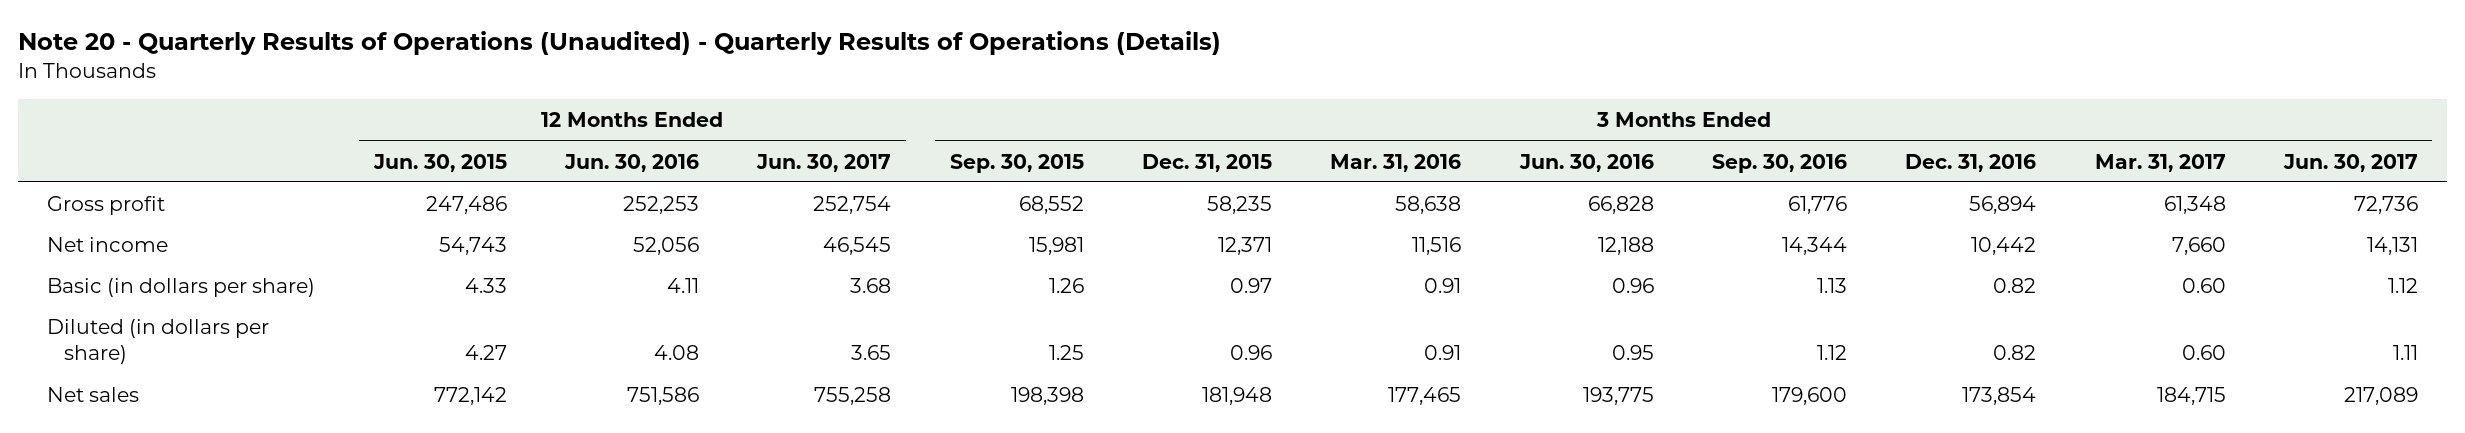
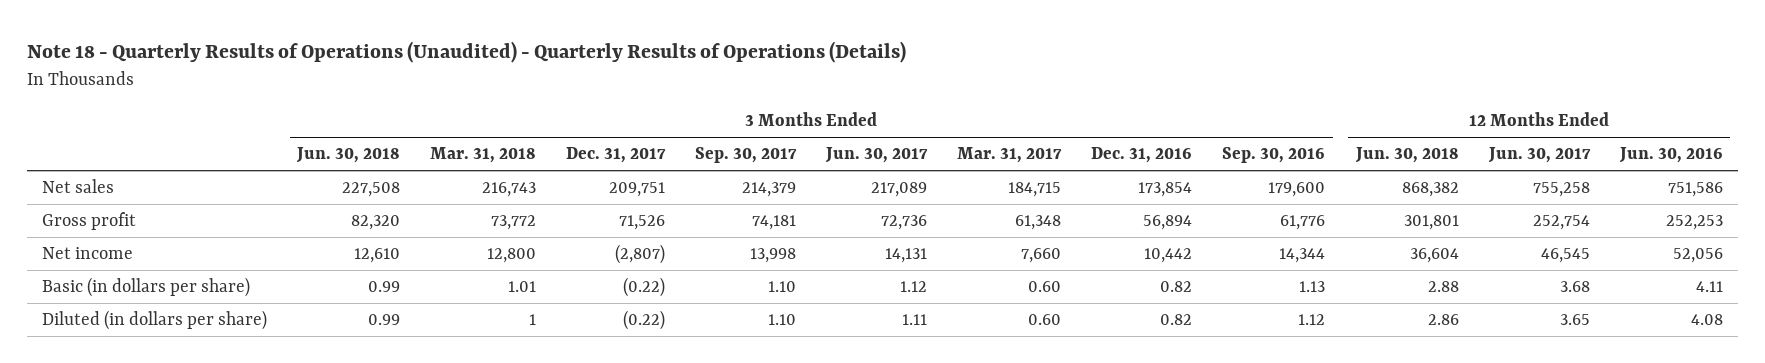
[18,31,1222,56] Note 20 - Quarterly Results of Operations (Unaudited) - Quarterly Results of Operations (Details) -> [26,40,906,63] Note 18 - Quarterly Results of Operations (Unaudited) - Quarterly Results of Operations (Details)
[372,153,507,172] Jun. 30, 2015 -> none
[949,153,1084,173] Sep. 30, 2015 -> none
[1141,153,1272,172] Dec. 31, 2015 -> none
[1330,153,1462,172] Mar. 31, 2016 -> none
[1518,153,1654,172] Jun. 30, 2016 -> none
none -> [296,147,401,164] Jun. 30, 2018
none -> [430,147,537,164] Mar. 31, 2018
none -> [566,147,667,164] Dec. 31, 2017
none -> [695,147,798,164] Sep. 30, 2017
none -> [1354,147,1459,164] Jun. 30, 2018
[47,387,140,403] Net sales -> [41,179,114,194] Net sales

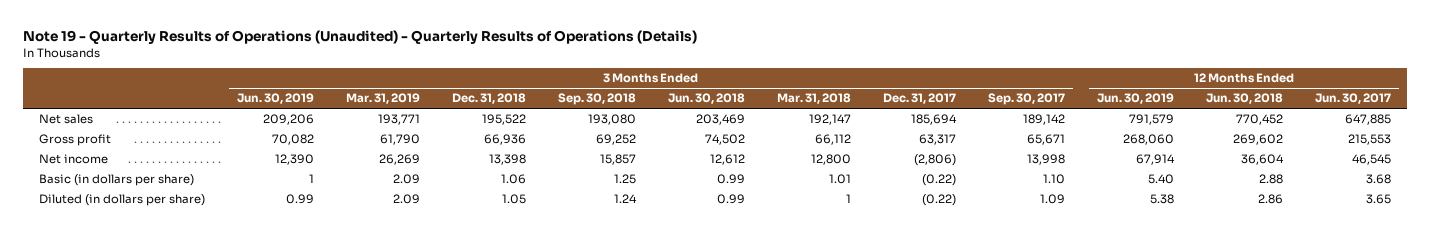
[26,40,906,63] Note 18 - Quarterly Results of Operations (Unaudited) - Quarterly Results of Operations (Details) -> [22,29,697,44] Note 19 - Quarterly Results of Operations (Unaudited) - Quarterly Results of Operations (Details)
[825,147,929,164] Jun. 30, 2017 -> none
[957,147,1063,164] Mar. 31, 2017 -> none
[1091,147,1193,164] Dec. 31, 2016 -> none
[1222,147,1326,164] Sep. 30, 2016 -> none
[1618,147,1723,164] Jun. 30, 2016 -> none
none -> [236,93,314,105] Jun. 30, 2019
none -> [345,93,420,105] Mar. 31, 2019
none -> [451,93,526,105] Dec. 31, 2018
none -> [557,93,636,106] Sep. 30, 2018
none -> [1096,93,1174,105] Jun. 30, 2019
[342,182,401,198] 227,508 -> [695,114,745,126] 203,469
[482,182,537,198] 216,743 -> [808,114,851,126] 192,147
[609,182,666,198] 209,751 -> [910,114,957,126] 185,694
[742,182,797,198] 214,379 -> [1022,114,1065,126] 189,142
[1401,182,1459,198] 868,382 -> [1235,114,1283,126] 770,452
[1532,182,1590,198] 755,258 -> [1344,114,1391,126] 647,885
[351,215,401,231] 82,320 -> [704,134,745,146] 74,502
[491,215,537,231] 73,772 -> [814,134,851,146] 66,112
[619,215,666,231] 71,526 -> [918,134,956,146] 63,317
[752,215,797,231] 74,181 -> [1026,134,1065,146] 65,671
[1403,215,1459,231] 301,801 -> [1232,134,1283,146] 269,602
[1532,215,1590,231] 252,754 -> [1347,134,1391,146] 215,553
[354,248,401,264] 12,610 -> [709,154,745,166] 12,612
[615,244,666,265] (2,807) -> [913,154,956,167] (2,806)
[768,314,797,326] 1.10 -> [1039,194,1065,205] 1.09

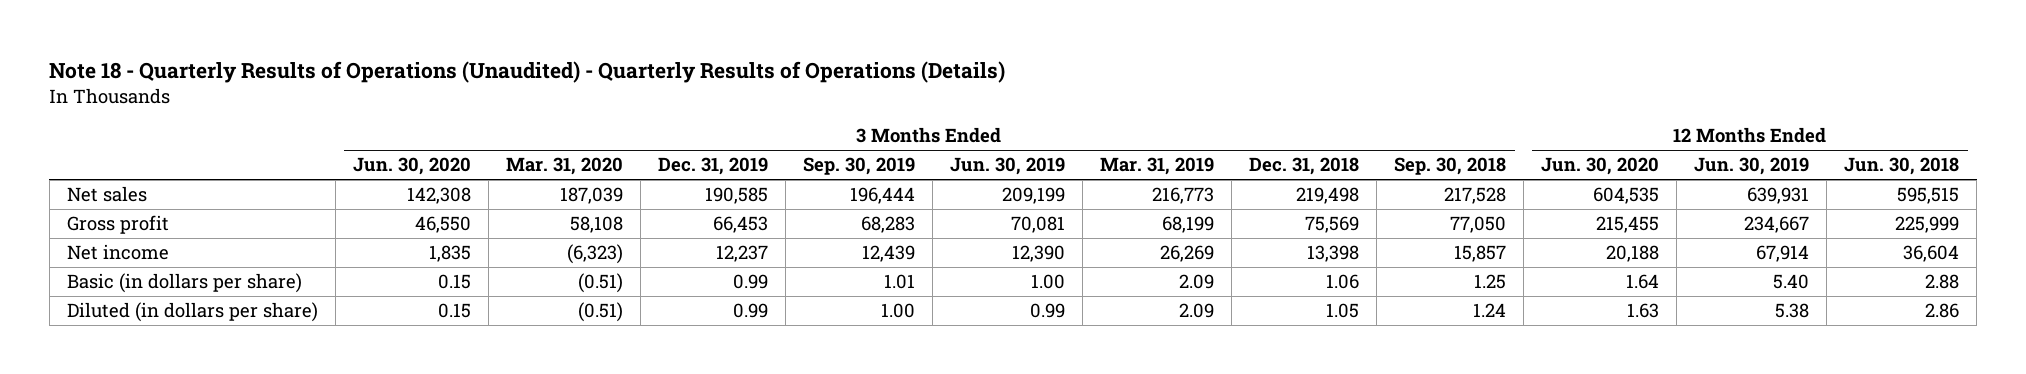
[22,29,697,44] Note 19 - Quarterly Results of Operations (Unaudited) - Quarterly Results of Operations (Details) -> [49,60,1006,83] Note 18 - Quarterly Results of Operations (Unaudited) - Quarterly Results of Operations (Details)
[667,93,745,105] Jun. 30, 2018 -> none
[776,93,851,105] Mar. 31, 2018 -> none
[882,93,956,105] Dec. 31, 2017 -> none
[987,93,1065,106] Sep. 30, 2017 -> none
[1314,93,1391,105] Jun. 30, 2017 -> none
none -> [352,157,471,176] Jun. 30, 2020
none -> [505,157,623,176] Mar. 31, 2020
none -> [657,157,768,176] Dec. 31, 2019
none -> [802,157,915,176] Sep. 30, 2019
none -> [1540,157,1659,176] Jun. 30, 2020
[262,114,314,126] 209,206 -> [1001,187,1065,205] 209,199
[377,114,420,126] 193,771 -> [1151,187,1214,205] 216,773
[481,114,526,126] 195,522 -> [1295,187,1359,205] 219,498
[587,114,636,126] 193,080 -> [1443,187,1506,205] 217,528
[1128,114,1174,126] 791,579 -> [1746,187,1809,205] 639,931
[1235,114,1283,126] 770,452 -> [1896,187,1959,205] 595,515
[271,134,314,146] 70,082 -> [1010,216,1065,234] 70,081
[379,134,420,146] 61,790 -> [1161,216,1214,234] 68,199
[483,134,526,146] 66,936 -> [1304,216,1359,234] 75,569
[595,134,636,146] 69,252 -> [1449,216,1506,234] 77,050
[1122,134,1174,146] 268,060 -> [1743,216,1809,234] 234,667
[1232,134,1283,146] 269,602 -> [1894,216,1959,234] 225,999
[308,174,314,184] 1 -> [1030,274,1065,290] 1.00

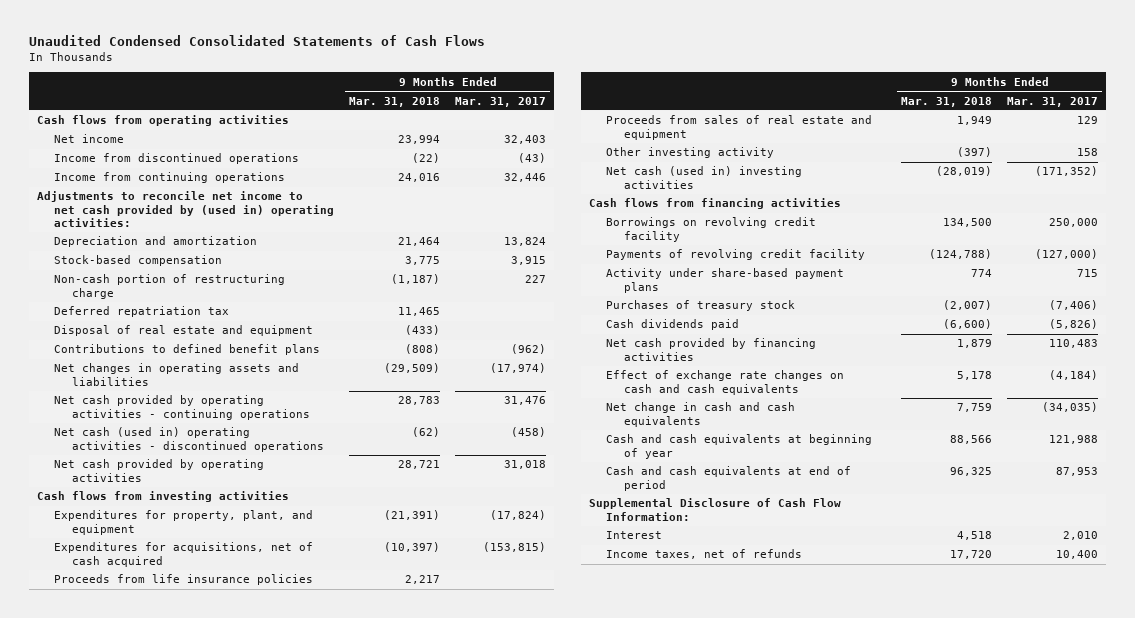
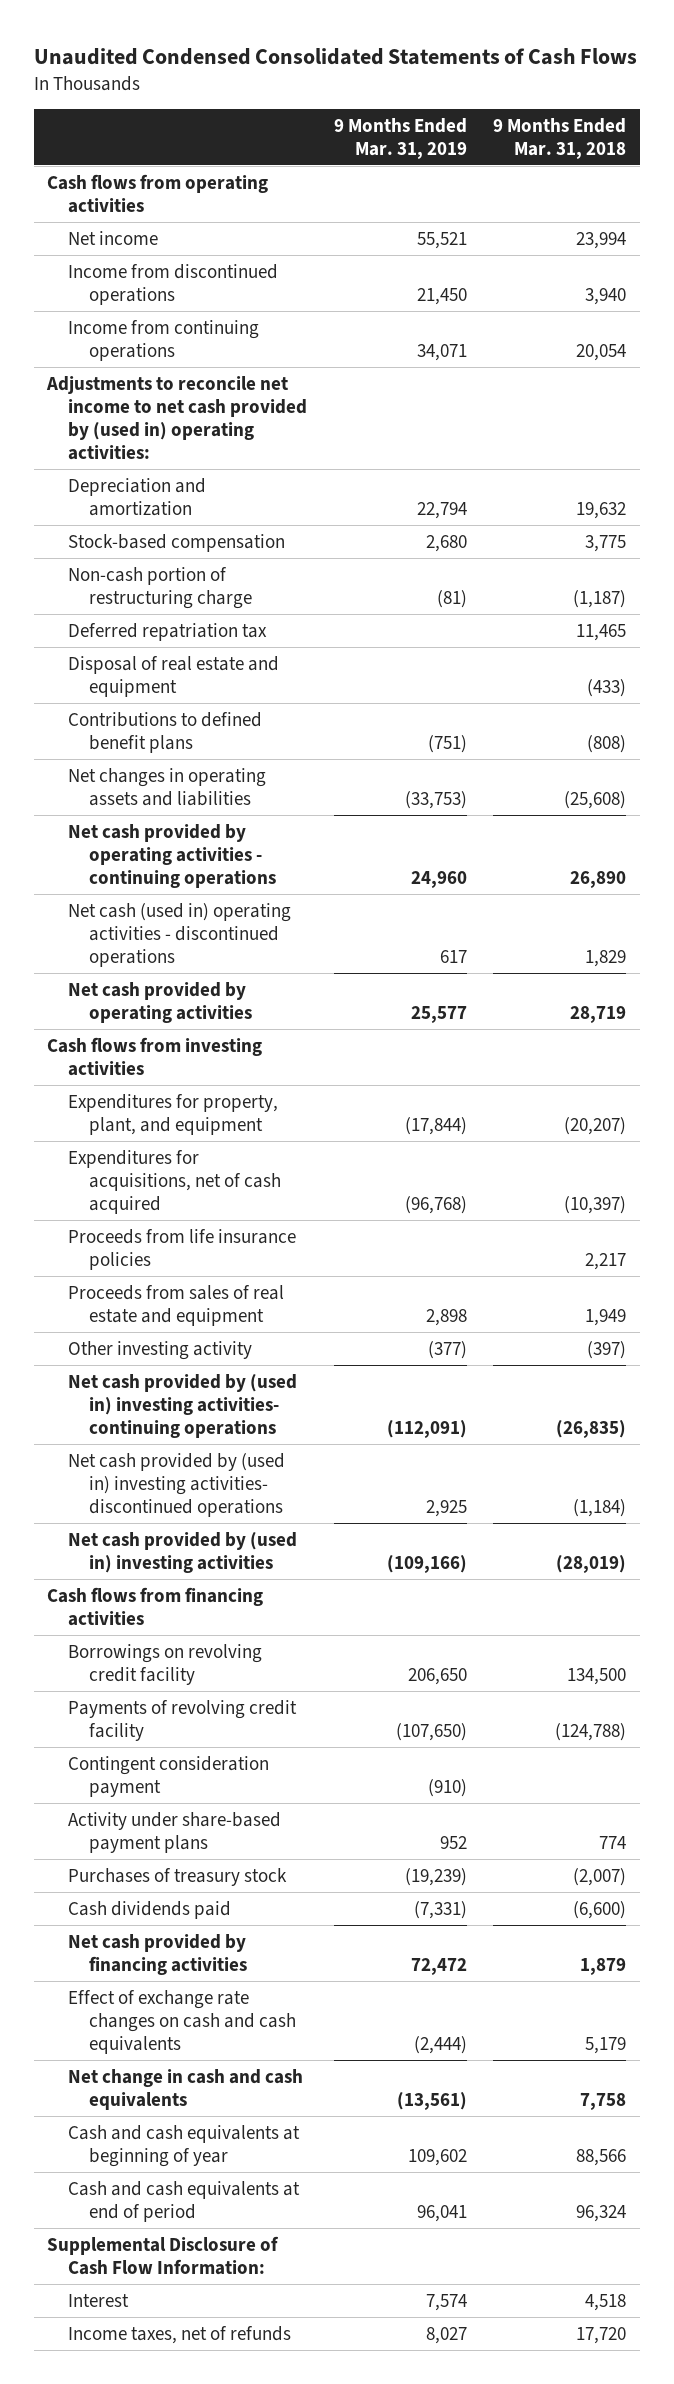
[455,96,547,107] Mar. 31, 2017 -> none
none -> [333,117,467,159] 9 Months Ended Mar. 31, 2019
[412,153,441,164] (22) -> [585,287,627,305] 3,940
[398,173,441,183] 24,016 -> [576,343,627,361] 20,054
[398,237,441,247] 21,464 -> [576,501,627,519] 19,632
[384,363,441,374] (29,509) -> [564,790,627,809] (25,608)
[398,396,441,406] 28,783 -> [570,870,627,888] 26,890
[412,427,441,438] (62) -> [585,949,627,967] 1,829
[398,460,441,470] 28,721 -> [570,1005,627,1023] 28,719
[384,510,441,521] (21,391) -> [564,1116,627,1135] (20,207)
none -> [68,1373,298,1438] Net cash provided by (used in) investing activities- continuing operations
none -> [68,1452,286,1517] Net cash provided by (used in) investing activities- discontinued operations
[606,166,803,189] Net cash (used in) investing activities -> [68,1531,298,1573] Net cash provided by (used in) investing activities
none -> [68,1755,270,1797] Contingent consideration payment
[957,371,993,381] 5,178 -> [585,2036,627,2054] 5,179
[957,403,993,413] 7,759 -> [580,2092,627,2110] 7,758
[950,467,993,477] 96,325 -> [576,2204,627,2222] 96,324

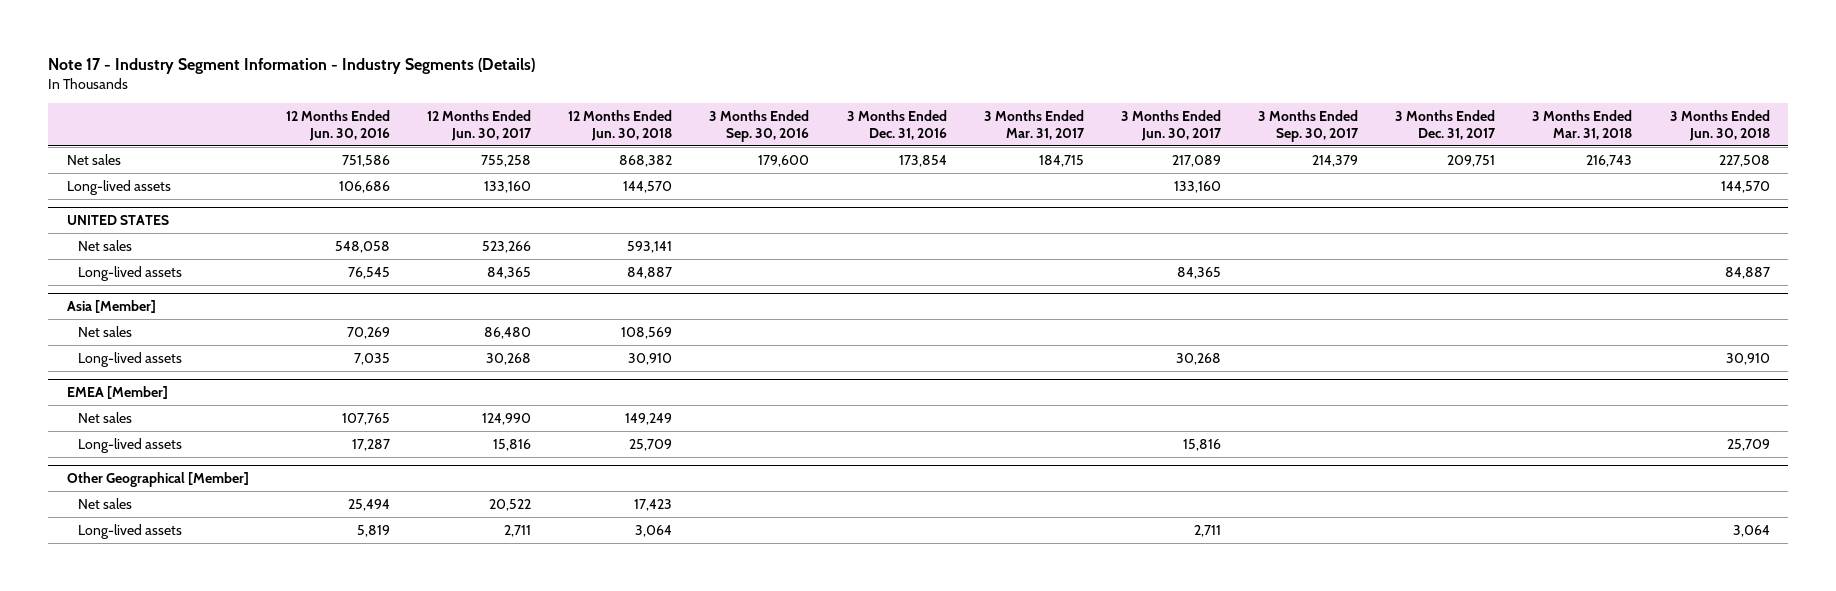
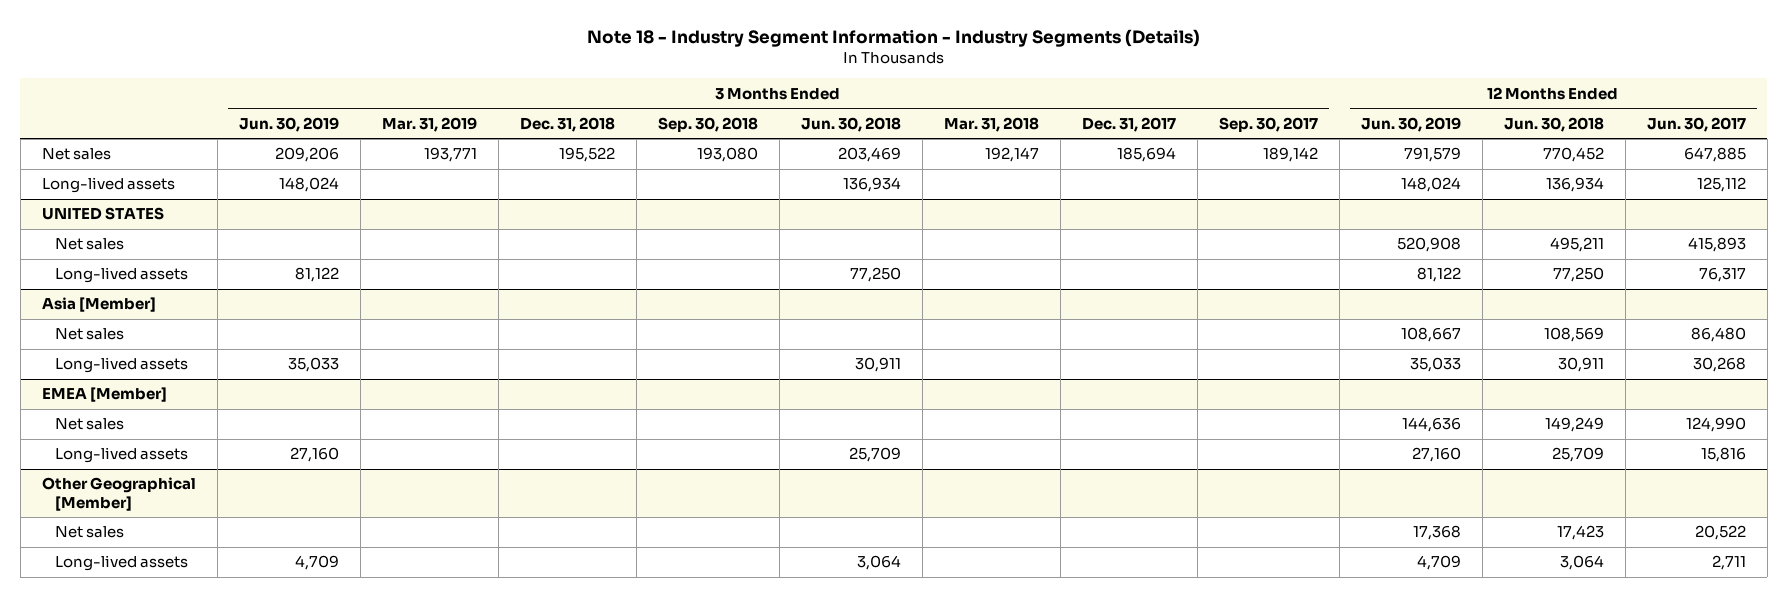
[48,58,536,75] Note 17 - Industry Segment Information - Industry Segments (Details) -> [586,29,1200,48] Note 18 - Industry Segment Information - Industry Segments (Details)
[285,110,390,141] 12 Months Ended Jun. 30, 2016 -> none
[709,110,810,142] 3 Months Ended Sep. 30, 2016 -> none
[846,110,947,140] 3 Months Ended Dec. 31, 2016 -> none
[983,110,1085,140] 3 Months Ended Mar. 31, 2017 -> none
[1120,110,1222,141] 3 Months Ended Jun. 30, 2017 -> none
none -> [238,116,339,132] Jun. 30, 2019
none -> [381,116,477,132] Mar. 31, 2019
none -> [519,116,615,132] Dec. 31, 2018
none -> [657,116,758,132] Sep. 30, 2018
none -> [1360,116,1461,132] Jun. 30, 2019
[481,154,532,167] 755,258 -> [1683,147,1746,163] 647,885
[619,154,673,167] 868,382 -> [1542,147,1604,163] 770,452
[1312,154,1359,167] 214,379 -> [1262,147,1318,163] 189,142
[1447,154,1496,167] 209,751 -> [1116,147,1176,163] 185,694
[1586,154,1633,167] 216,743 -> [984,147,1039,163] 192,147
[1718,154,1770,167] 227,508 -> [837,147,901,163] 203,469
[484,180,532,193] 133,160 -> [1696,177,1746,193] 125,112
[623,180,673,193] 144,570 -> [1545,177,1604,193] 136,934
[1720,180,1770,193] 144,570 -> [842,177,901,193] 136,934
[482,240,532,253] 523,266 -> [1687,237,1746,253] 415,893
[627,240,673,253] 593,141 -> [1549,237,1604,253] 495,211
[487,266,532,279] 84,365 -> [1698,267,1746,283] 76,317
[627,266,673,279] 84,887 -> [1552,267,1604,283] 77,250
[1724,266,1770,279] 84,887 -> [849,267,901,283] 77,250
[628,352,673,365] 30,910 -> [1557,357,1604,373] 30,911
[1725,352,1770,365] 30,910 -> [854,357,901,373] 30,911

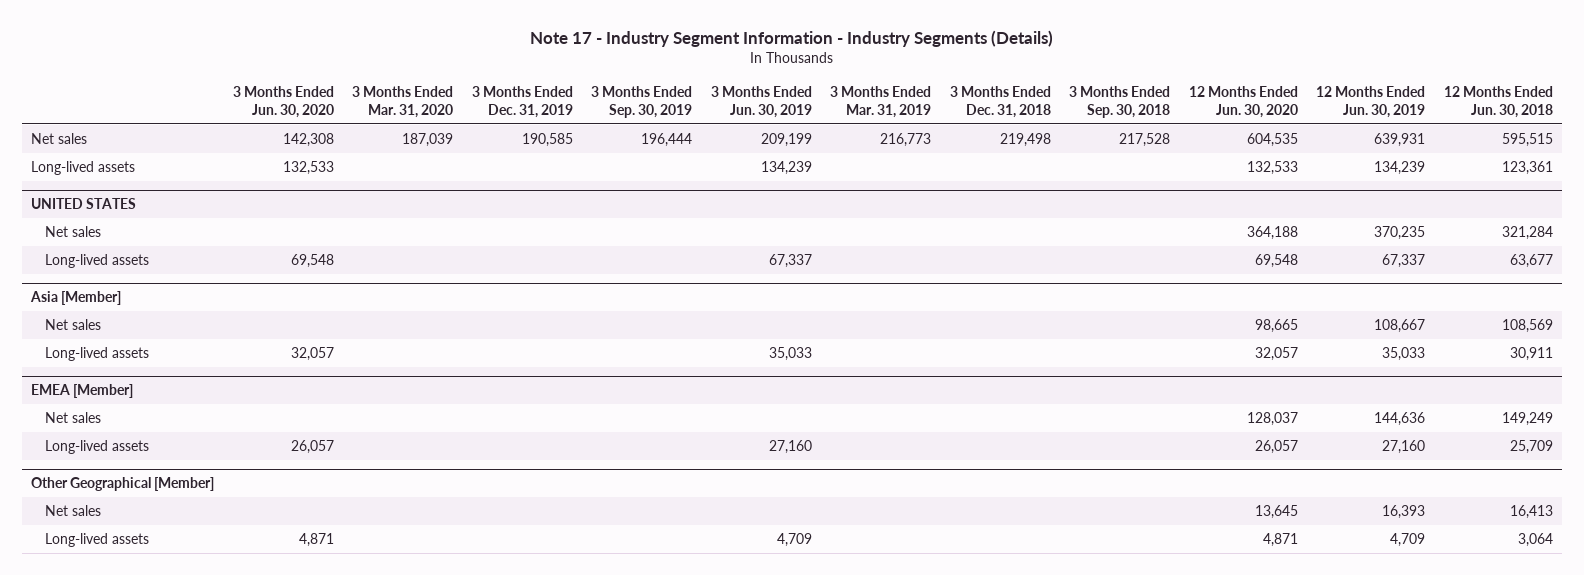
[586,29,1200,48] Note 18 - Industry Segment Information - Industry Segments (Details) -> [530,30,1054,48] Note 17 - Industry Segment Information - Industry Segments (Details)
[800,116,901,132] Jun. 30, 2018 -> none
[943,116,1039,132] Mar. 31, 2018 -> none
[1081,116,1176,132] Dec. 31, 2017 -> none
[1218,116,1318,132] Sep. 30, 2017 -> none
[1646,116,1746,132] Jun. 30, 2017 -> none
none -> [232,85,334,118] 3 Months Ended Jun. 30, 2020
none -> [352,85,454,118] 3 Months Ended Mar. 31, 2020
none -> [471,85,573,118] 3 Months Ended Dec. 31, 2019
none -> [591,85,693,118] 3 Months Ended Sep. 30, 2019
none -> [1188,85,1298,118] 12 Months Ended Jun. 30, 2020
[274,147,339,163] 209,206 -> [760,133,812,148] 209,199
[423,147,477,163] 193,771 -> [880,133,932,148] 216,773
[558,147,615,163] 195,522 -> [999,133,1051,148] 219,498
[696,147,758,163] 193,080 -> [1119,133,1171,148] 217,528
[1403,147,1461,163] 791,579 -> [1374,133,1426,148] 639,931
[1542,147,1604,163] 770,452 -> [1501,133,1553,148] 595,515
[278,177,339,193] 148,024 -> [760,161,812,176] 134,239
[1400,177,1461,193] 148,024 -> [1374,161,1426,176] 134,239
[1545,177,1604,193] 136,934 -> [1501,161,1553,176] 123,361
[1396,237,1461,253] 520,908 -> [1374,226,1426,241] 370,235
[1549,237,1604,253] 495,211 -> [1501,226,1553,241] 321,284
[294,267,339,283] 81,122 -> [768,254,812,269] 67,337
[1416,267,1461,283] 81,122 -> [1382,254,1426,269] 67,337
[1552,267,1604,283] 77,250 -> [1509,254,1553,269] 63,677
[1412,525,1461,541] 17,368 -> [1382,505,1426,520] 16,393
[1556,525,1604,541] 17,423 -> [1509,505,1553,520] 16,413

